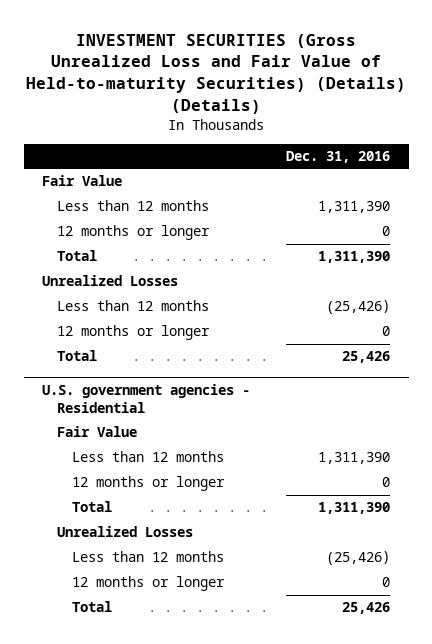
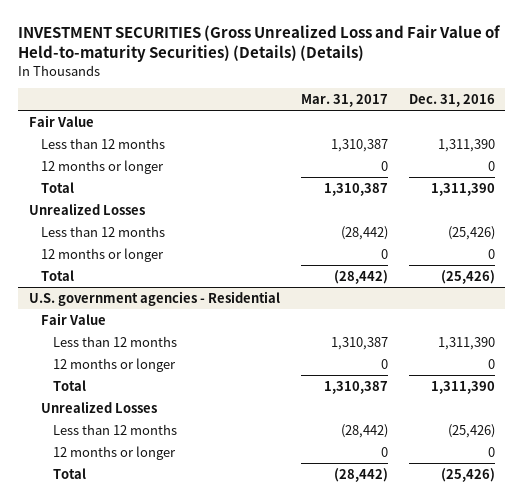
none -> [300,93,388,107] Mar. 31, 2017
[342,351,391,364] 25,426 -> [440,269,495,284] (25,426)
[342,602,391,615] 25,426 -> [440,467,495,482] (25,426)

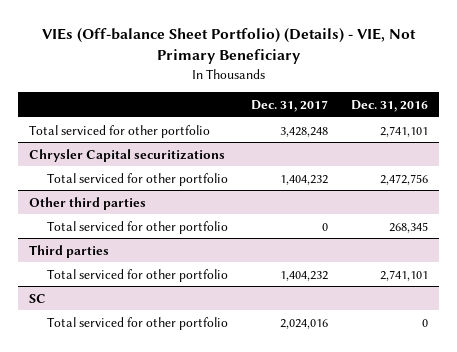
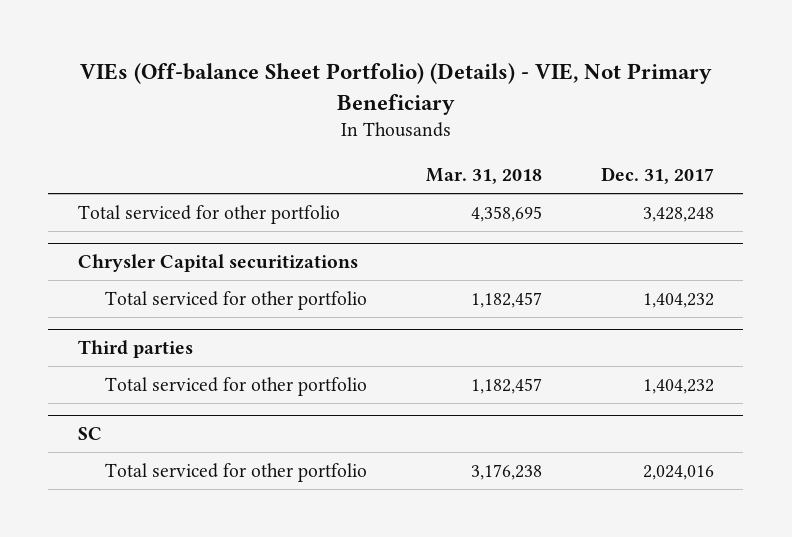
[350,99,428,112] Dec. 31, 2016 -> none
none -> [425,167,542,184] Mar. 31, 2018
[29,196,147,210] Other third parties -> none
[46,220,228,234] Total serviced for other portfolio -> none

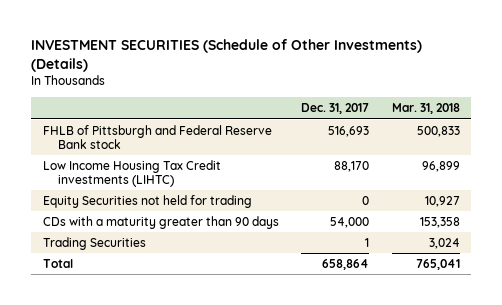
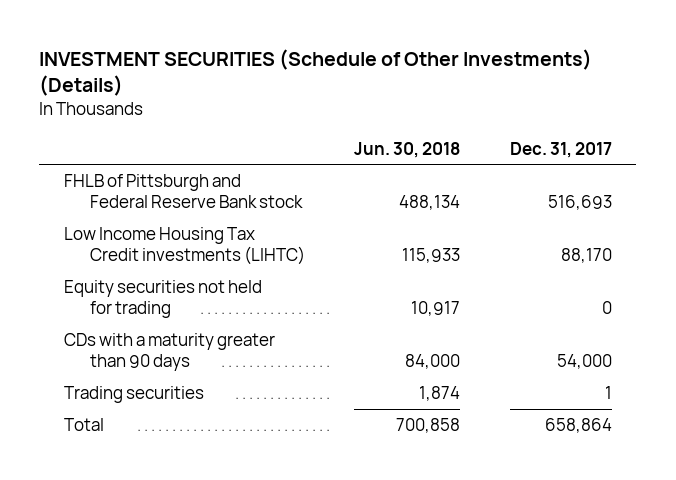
[391,103,460,115] Mar. 31, 2018 -> none
none -> [354,141,461,158] Jun. 30, 2018
[42,194,252,208] Equity Securities not held for trading -> [63,280,262,319] Equity securities not held for trading
[42,236,146,250] Trading Securities -> [63,386,204,404] Trading securities

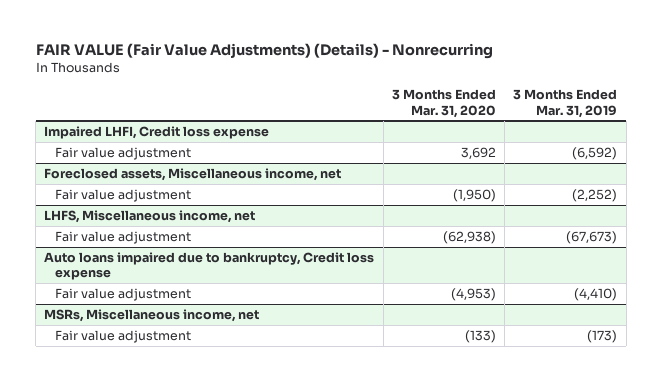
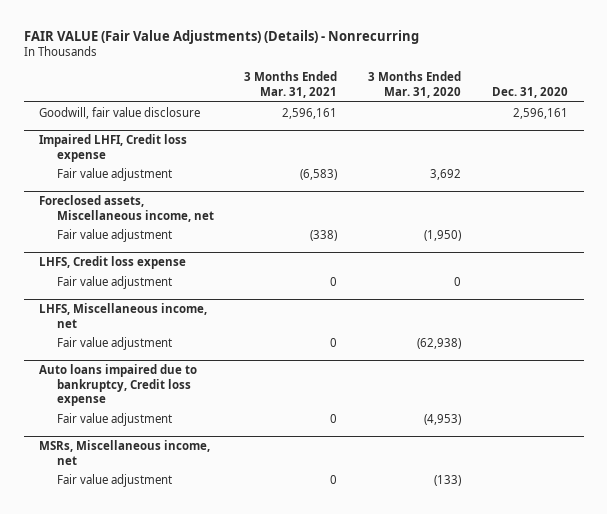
[513,89,618,118] 3 Months Ended Mar. 31, 2019 -> none
none -> [244,71,338,98] 3 Months Ended Mar. 31, 2021
none -> [492,86,569,98] Dec. 31, 2020
none -> [39,106,201,119] Goodwill, fair value disclosure
none -> [39,256,187,270] LHFS, Credit loss expense
none -> [56,275,172,289] Fair value adjustment

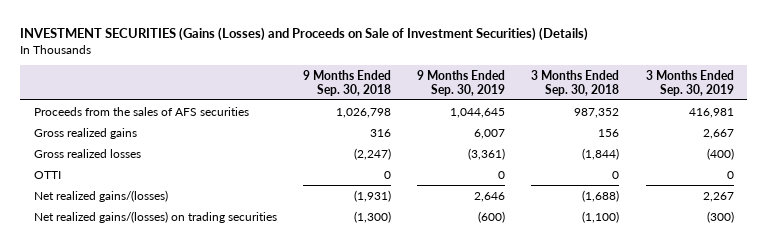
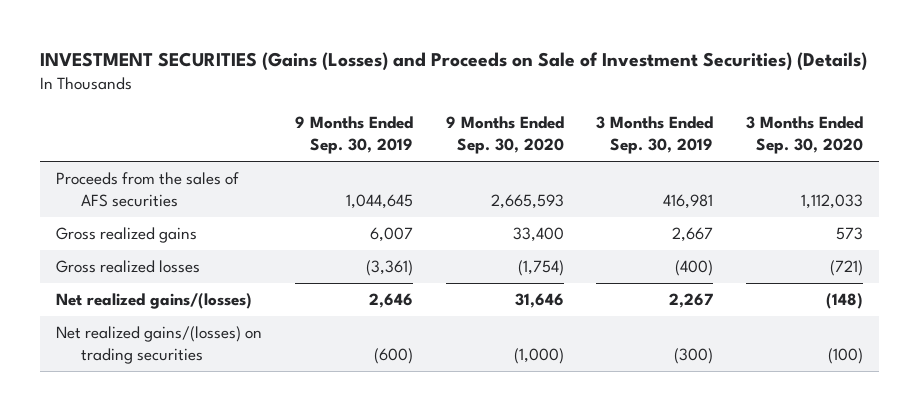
[302,69,391,96] 9 Months Ended Sep. 30, 2018 -> none
[531,69,620,96] 3 Months Ended Sep. 30, 2018 -> none
none -> [445,116,564,154] 9 Months Ended Sep. 30, 2020
none -> [745,116,863,154] 3 Months Ended Sep. 30, 2020
[33,170,61,179] OTTI -> none

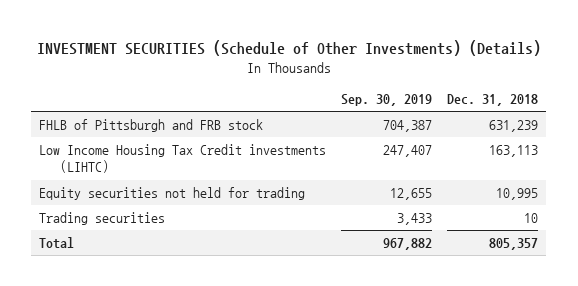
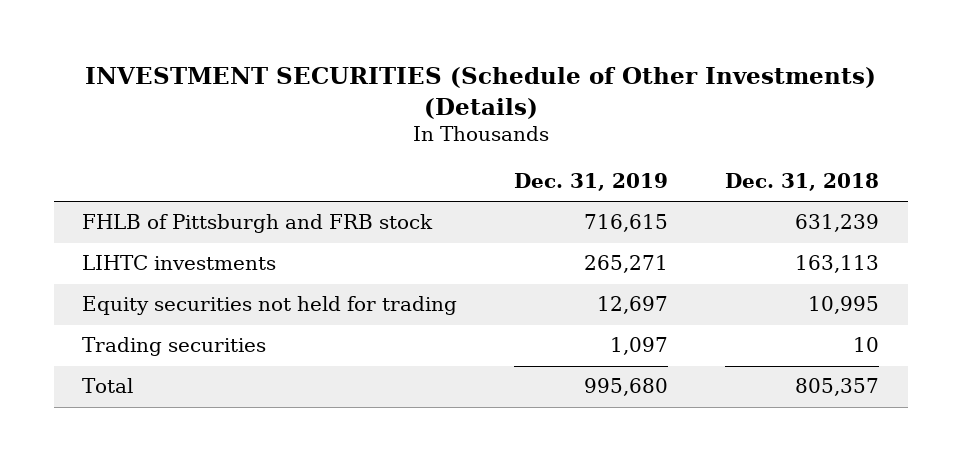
[341,94,433,107] Sep. 30, 2019 -> none
none -> [514,172,669,191] Dec. 31, 2019
[39,144,327,174] Low Income Housing Tax Credit investments (LIHTC) -> [82,255,277,271] LIHTC investments

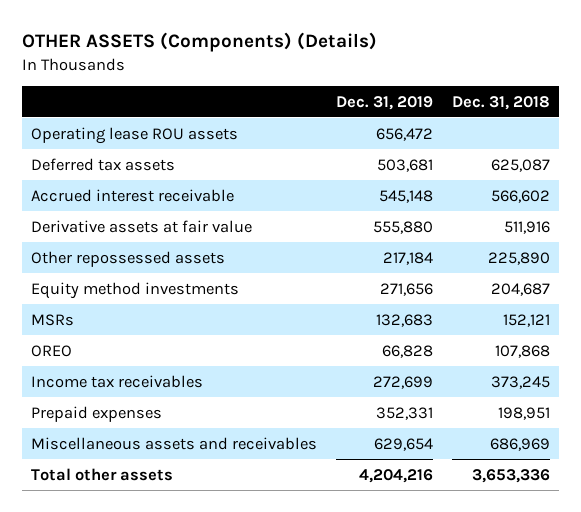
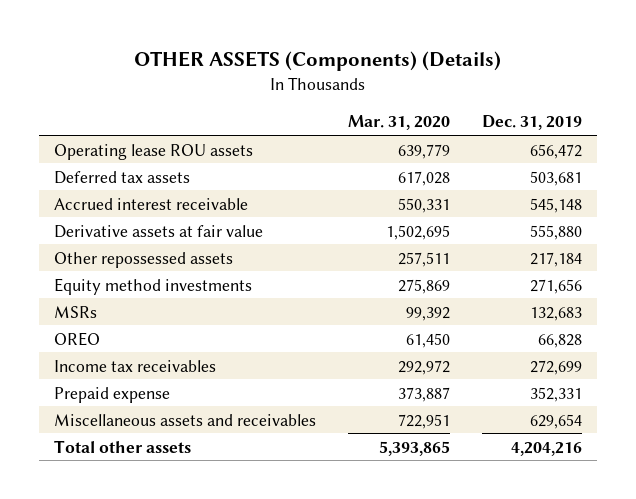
[451,95,550,110] Dec. 31, 2018 -> none
none -> [347,115,450,131] Mar. 31, 2020
[31,405,163,422] Prepaid expenses -> [54,386,171,403] Prepaid expense

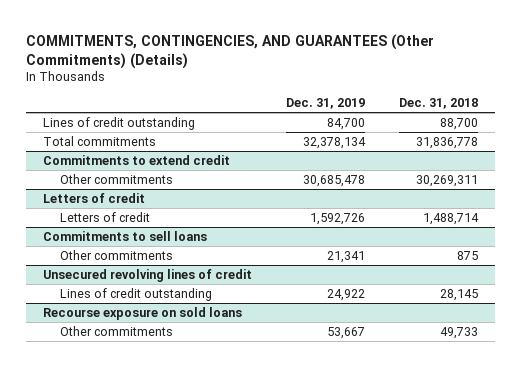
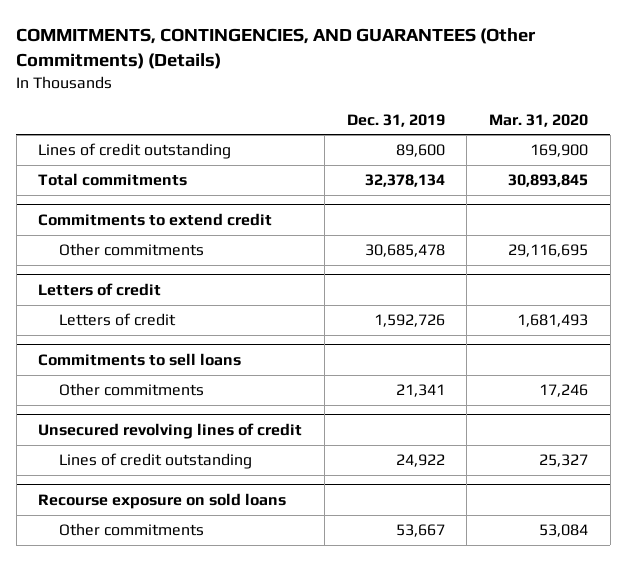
[398,98,478,110] Dec. 31, 2018 -> none
none -> [488,113,588,127] Mar. 31, 2020
[326,117,365,130] 84,700 -> [395,144,445,158] 89,600

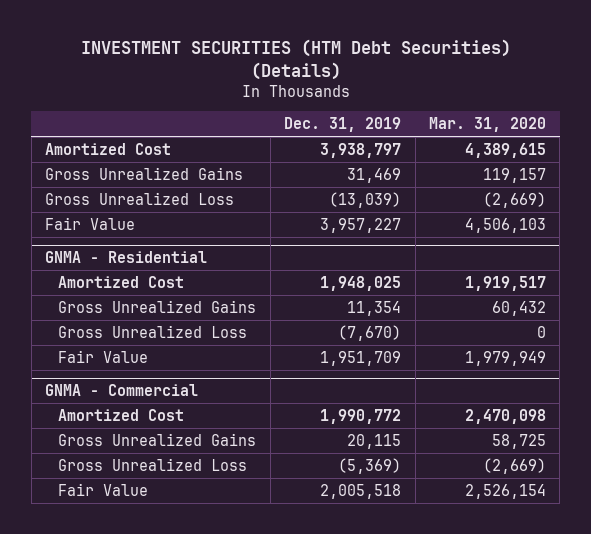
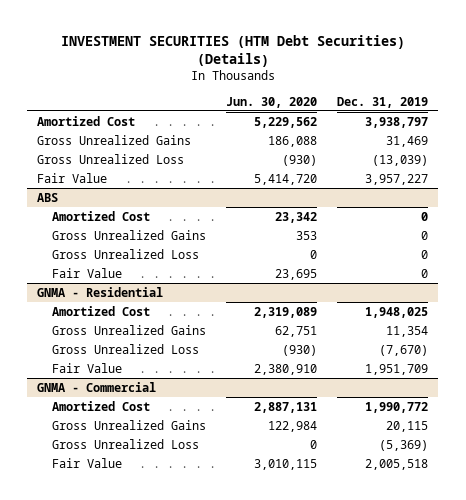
[429,117,547,133] Mar. 31, 2020 -> none
none -> [225,96,317,108] Jun. 30, 2020
none -> [37,192,59,202] ABS
none -> [51,210,150,221] Amortized Cost
none -> [51,229,206,240] Gross Unrealized Gains
none -> [51,248,199,259] Gross Unrealized Loss
none -> [51,267,122,278] Fair Value

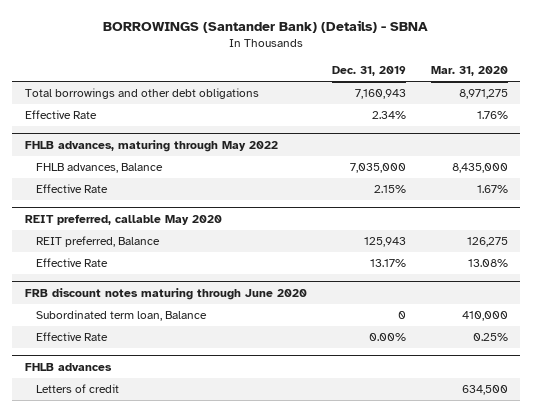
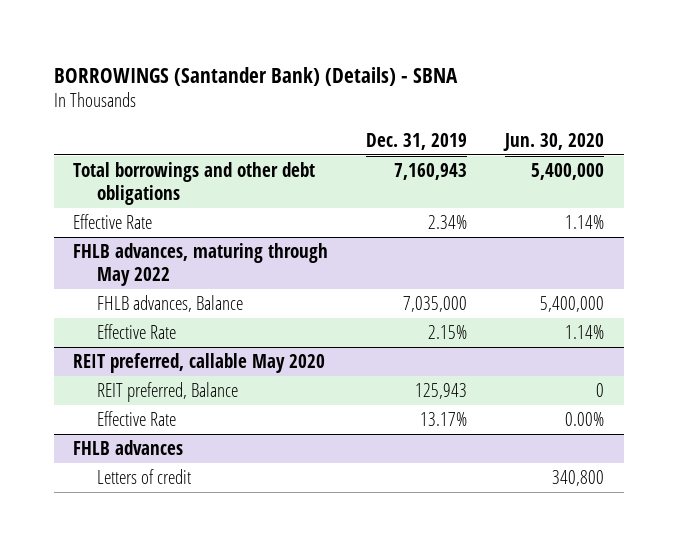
[430,66,508,77] Mar. 31, 2020 -> none
none -> [503,132,605,151] Jun. 30, 2020
[24,287,307,300] FRB discount notes maturing through June 2020 -> none
[35,310,207,322] Subordinated term loan, Balance -> none
[35,332,108,342] Effective Rate -> none

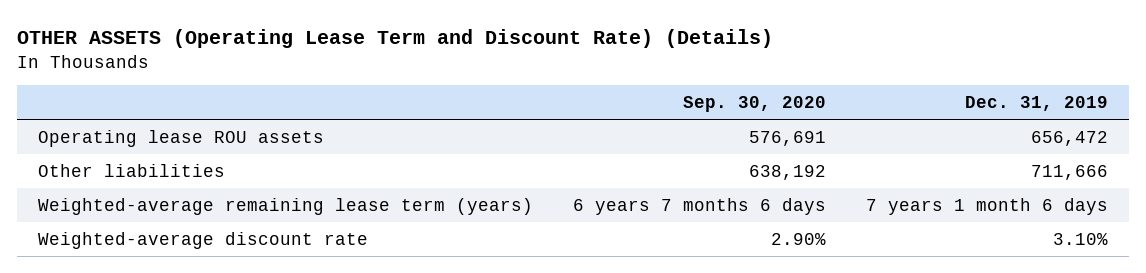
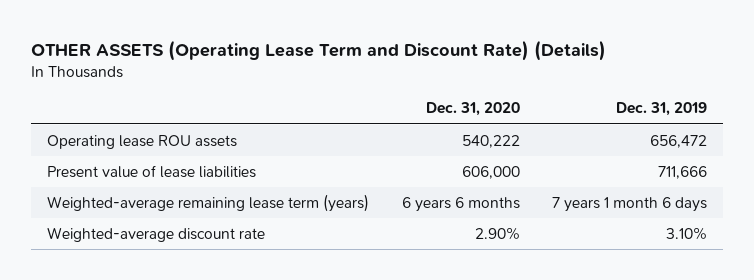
[683,96,827,113] Sep. 30, 2020 -> none
none -> [425,102,520,117] Dec. 31, 2020
[37,163,225,177] Other liabilities -> [47,164,257,178] Present value of lease liabilities

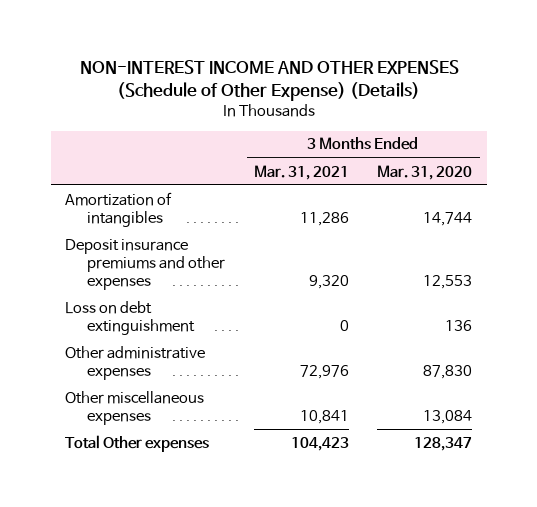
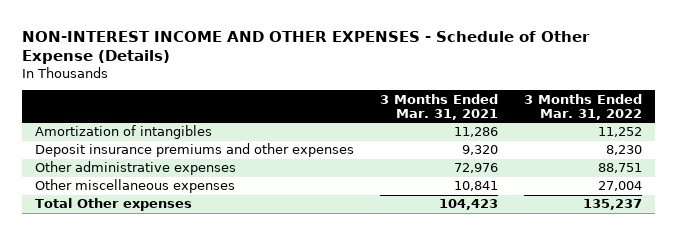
[79,60,459,102] NON-INTEREST INCOME AND OTHER EXPENSES (Schedule of Other Expense) (Details) -> [22,30,591,64] NON-INTEREST INCOME AND OTHER EXPENSES - Schedule of Other Expense (Details)
[377,164,473,180] Mar. 31, 2020 -> none
none -> [523,93,642,121] 3 Months Ended Mar. 31, 2022
[64,300,196,335] Loss on debt extinguishment -> none

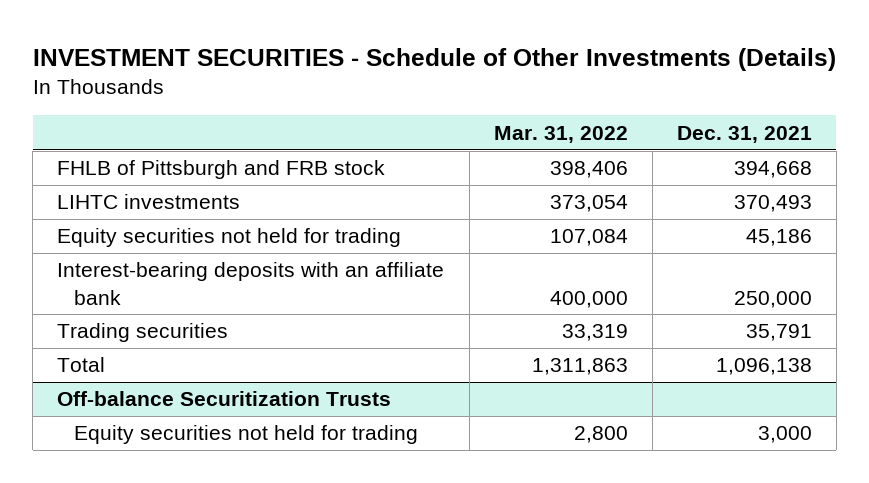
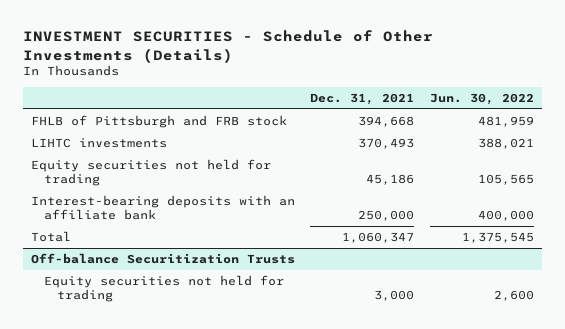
[493,125,628,143] Mar. 31, 2022 -> none
none -> [429,93,534,106] Jun. 30, 2022
[57,323,229,343] Trading securities -> none
[715,358,812,376] 1,096,138 -> [342,232,415,244] 1,060,347

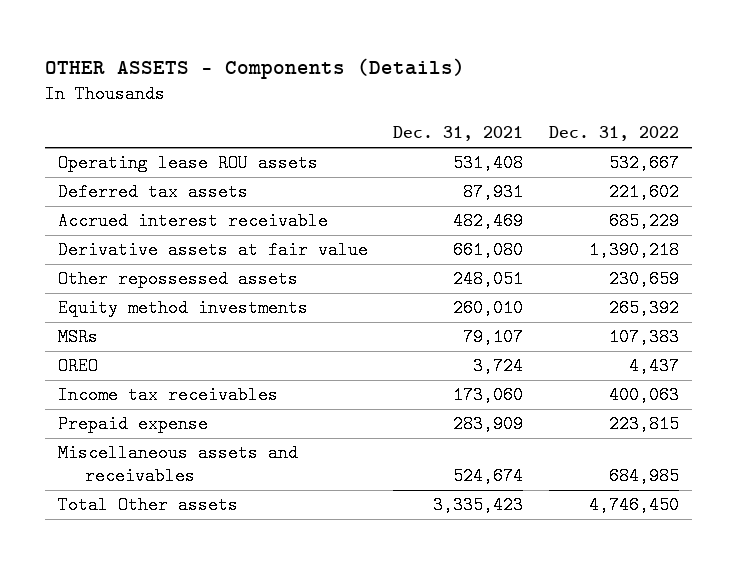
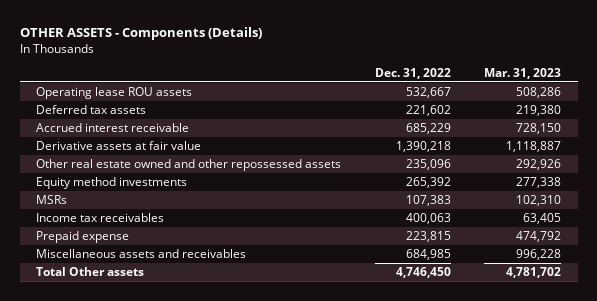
[393,126,524,142] Dec. 31, 2021 -> none
none -> [483,68,561,80] Mar. 31, 2023
[57,270,298,289] Other repossessed assets -> none
none -> [36,158,342,171] Other real estate owned and other repossessed assets
[57,357,98,376] OREO -> none

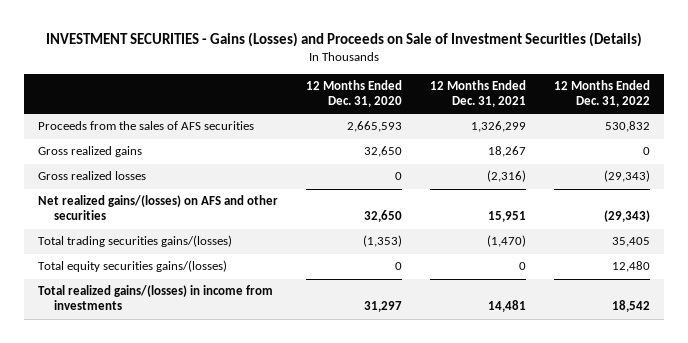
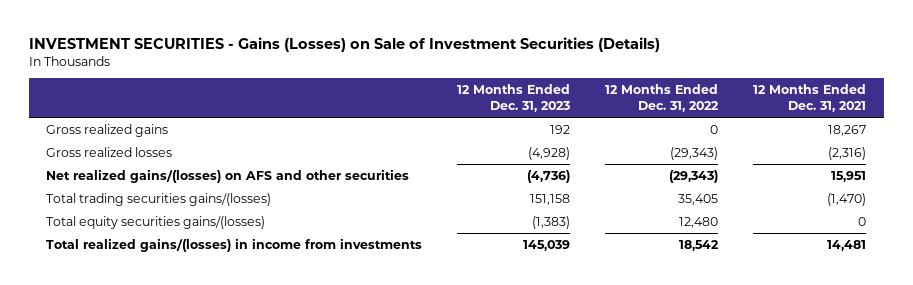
[45,31,642,47] INVESTMENT SECURITIES - Gains (Losses) and Proceeds on Sale of Investment Securities (Details) -> [28,36,660,52] INVESTMENT SECURITIES - Gains (Losses) on Sale of Investment Securities (Details)
[305,80,402,108] 12 Months Ended Dec. 31, 2020 -> none
none -> [457,84,571,113] 12 Months Ended Dec. 31, 2023
[37,121,254,131] Proceeds from the sales of AFS securities -> none

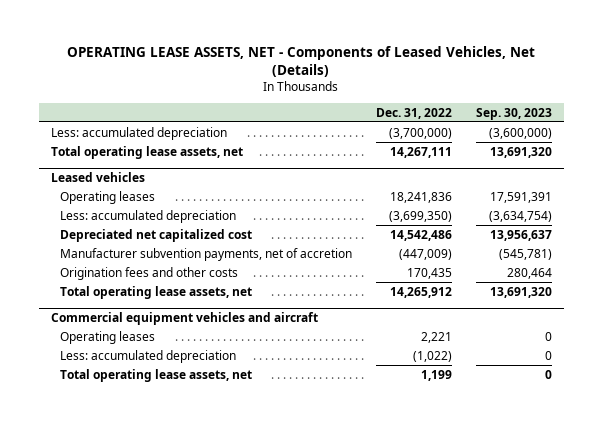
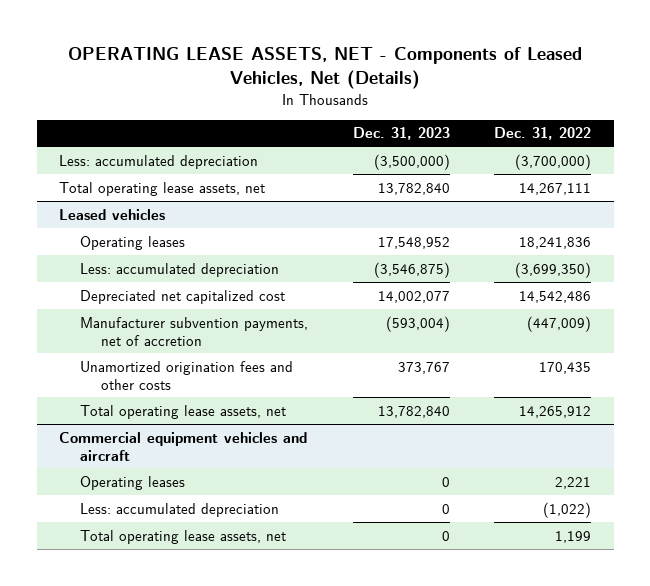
[476,107,553,120] Sep. 30, 2023 -> none
none -> [352,127,450,141] Dec. 31, 2023
[59,266,238,280] Origination fees and other costs -> [79,360,293,390] Unamortized origination fees and other costs

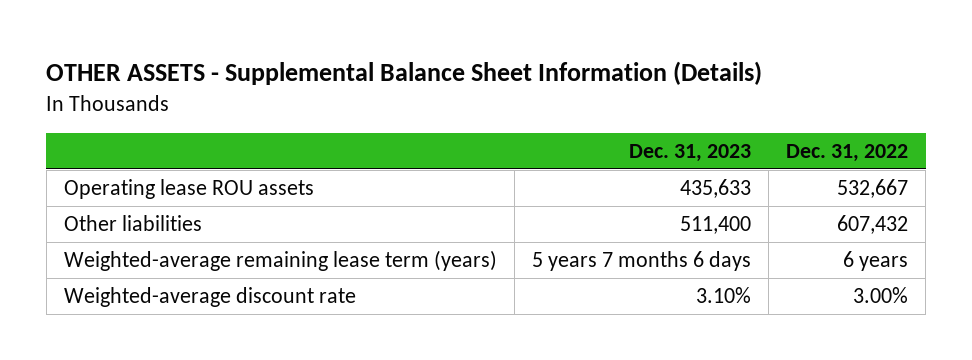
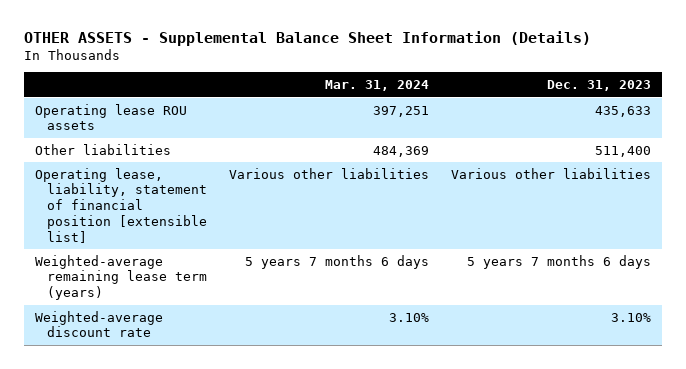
[786,144,909,163] Dec. 31, 2022 -> none
none -> [324,80,429,92] Mar. 31, 2024
none -> [35,167,207,243] Operating lease, liability, statement of financial position [extensible list]

